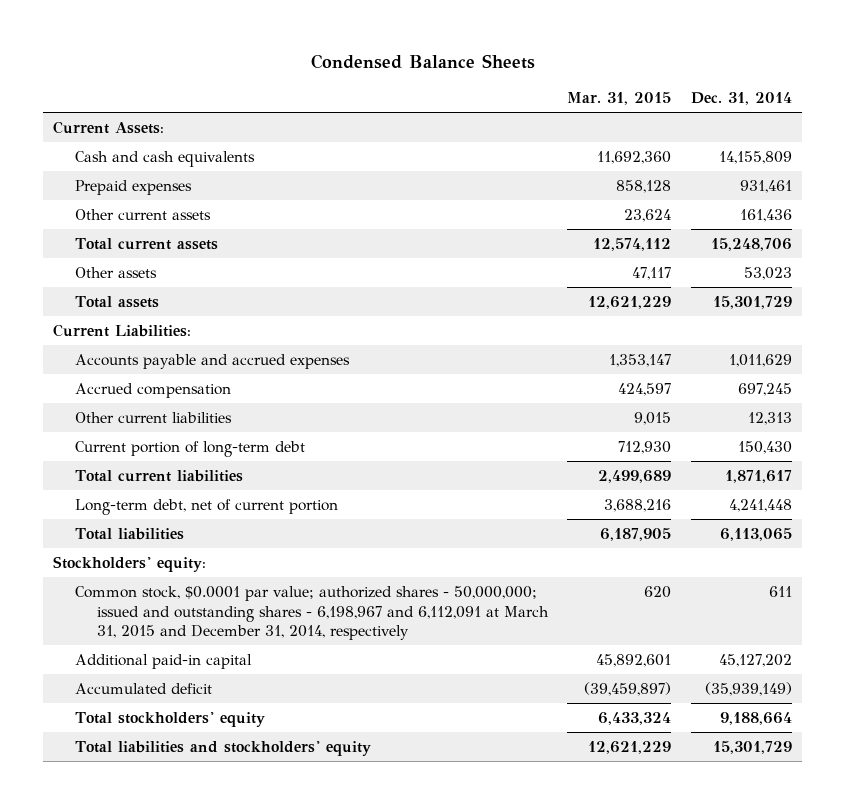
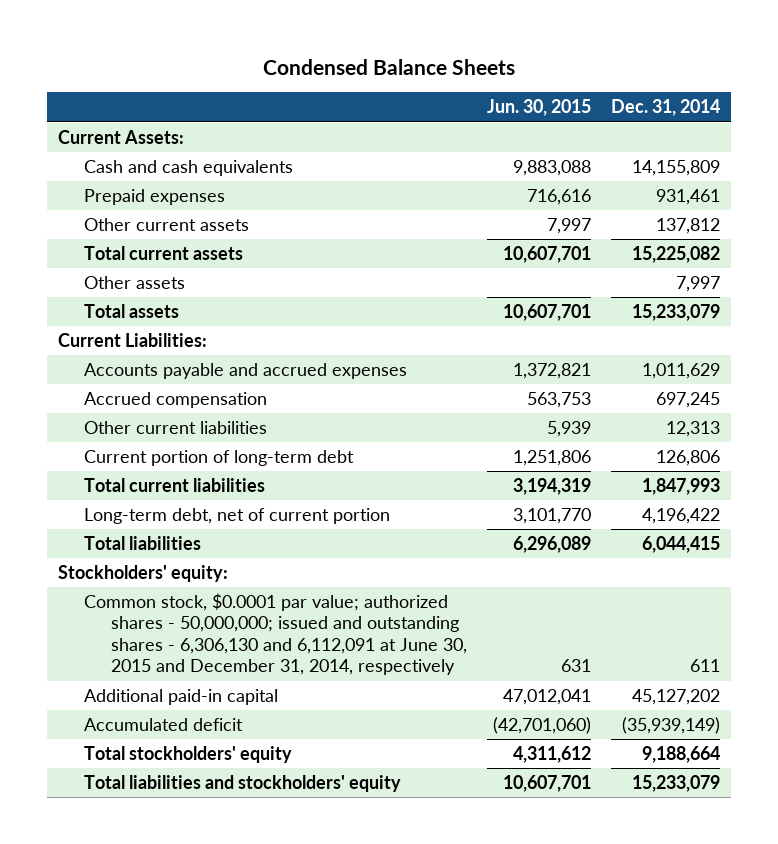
[567,92,672,106] Mar. 31, 2015 -> none
none -> [487,99,592,117] Jun. 30, 2015
[739,208,792,222] 161,436 -> [656,217,721,234] 137,812
[710,237,792,251] 15,248,706 -> [632,245,721,263] 15,225,082
[743,266,792,280] 53,023 -> [676,275,721,292] 7,997
[712,295,792,309] 15,301,729 -> [632,303,721,321] 15,233,079
[737,440,792,454] 150,430 -> [656,449,721,466] 126,806
[724,469,792,483] 1,871,617 -> [642,477,721,495] 1,847,993
[728,498,792,512] 4,241,448 -> [642,507,721,524] 4,196,422
[719,527,792,541] 6,113,065 -> [642,535,721,553] 6,044,415
[74,585,549,641] Common stock, $0.0001 par value; authorized shares - 50,000,000; issued and outstanding shares - 6,198,967 and 6,112,091 at March 31, 2015 and December 31, 2014, respectively -> [84,592,467,676] Common stock, $0.0001 par value; authorized shares - 50,000,000; issued and outstanding shares - 6,306,130 and 6,112,091 at June 30, 2015 and December 31, 2014, respectively
[712,740,792,754] 15,301,729 -> [632,774,721,792] 15,233,079

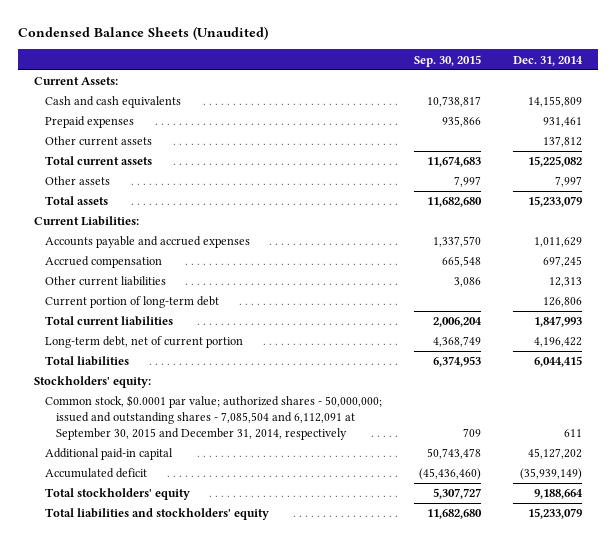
[263,58,516,75] Condensed Balance Sheets -> [17,26,268,41] Condensed Balance Sheets (Unaudited)
[487,99,592,117] Jun. 30, 2015 -> none
none -> [413,54,481,67] Sep. 30, 2015
[84,592,467,676] Common stock, $0.0001 par value; authorized shares - 50,000,000; issued and outstanding shares - 6,306,130 and 6,112,091 at June 30, 2015 and December 31, 2014, respectively -> [45,395,383,440] Common stock, $0.0001 par value; authorized shares - 50,000,000; issued and outstanding shares - 7,085,504 and 6,112,091 at September 30, 2015 and December 31, 2014, respectively

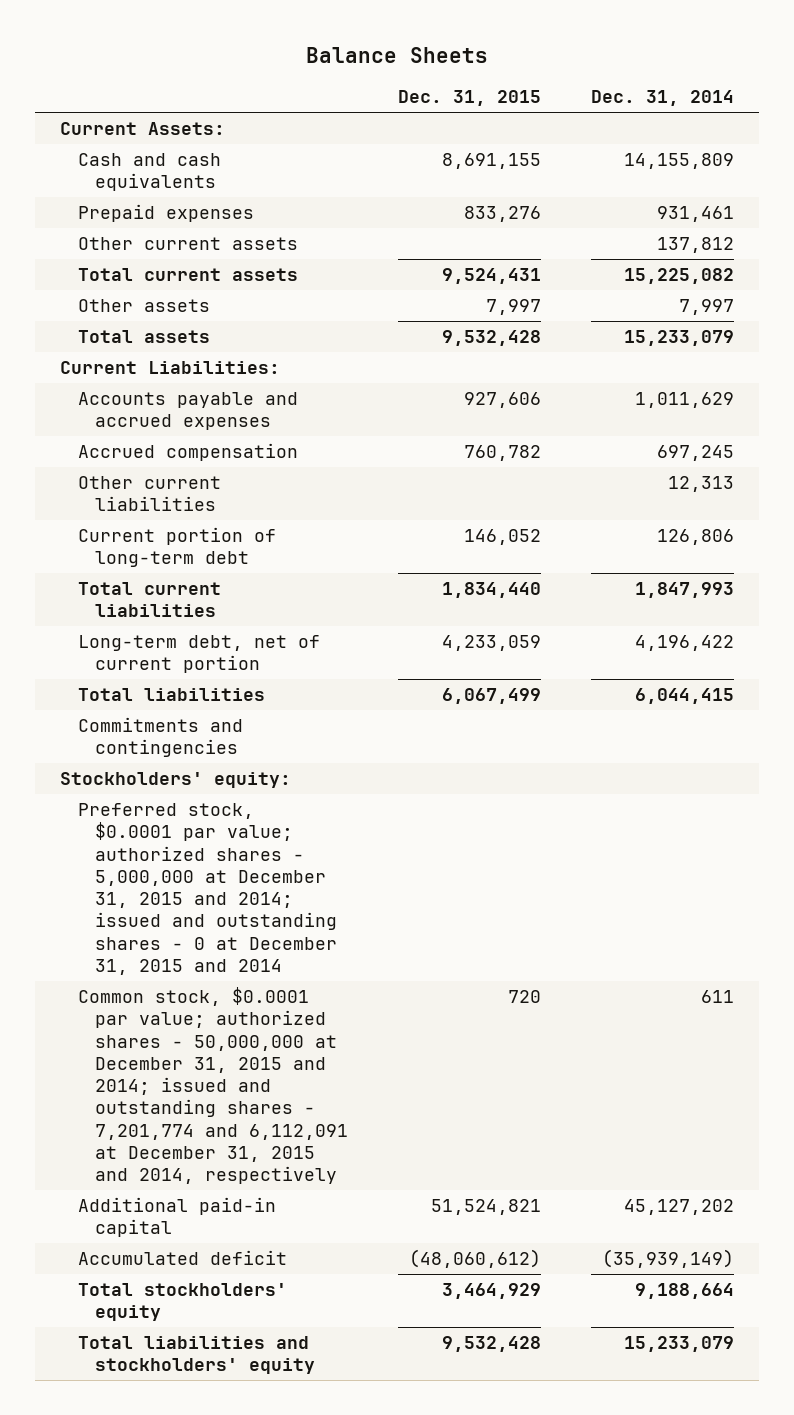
[17,26,268,41] Condensed Balance Sheets (Unaudited) -> [306,46,489,63] Balance Sheets
[413,54,481,67] Sep. 30, 2015 -> none
none -> [397,89,541,106] Dec. 31, 2015
none -> [77,717,243,758] Commitments and contingencies
none -> [77,803,338,975] Preferred stock, $0.0001 par value; authorized shares - 5,000,000 at December 31, 2015 and 2014; issued and outstanding shares - 0 at December 31, 2015 and 2014
[45,395,383,440] Common stock, $0.0001 par value; authorized shares - 50,000,000; issued and outstanding shares - 7,085,504 and 6,112,091 at September 30, 2015 and December 31, 2014, respectively -> [77,987,349,1185] Common stock, $0.0001 par value; authorized shares - 50,000,000 at December 31, 2015 and 2014; issued and outstanding shares - 7,201,774 and 6,112,091 at December 31, 2015 and 2014, respectively

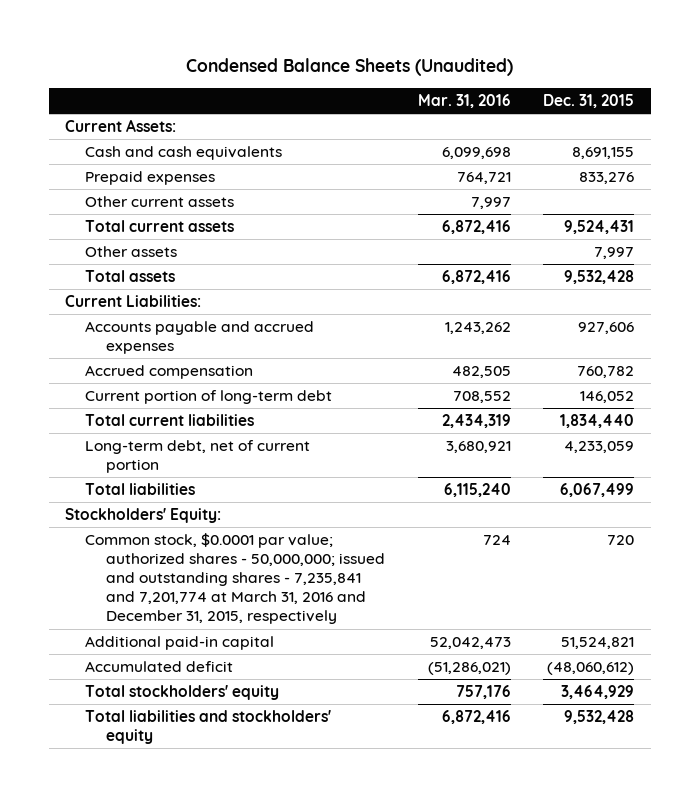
[306,46,489,63] Balance Sheets -> [185,58,513,77] Condensed Balance Sheets (Unaudited)
[590,89,734,106] Dec. 31, 2014 -> none
none -> [417,93,511,108] Mar. 31, 2016
[77,476,221,512] Other current liabilities -> none
[77,717,243,758] Commitments and contingencies -> none
[77,803,338,975] Preferred stock, $0.0001 par value; authorized shares - 5,000,000 at December 31, 2015 and 2014; issued and outstanding shares - 0 at December 31, 2015 and 2014 -> none
[60,772,292,789] Stockholders' equity: -> [64,508,221,524] Stockholders' Equity:
[77,987,349,1185] Common stock, $0.0001 par value; authorized shares - 50,000,000 at December 31, 2015 and 2014; issued and outstanding shares - 7,201,774 and 6,112,091 at December 31, 2015 and 2014, respectively -> [85,533,385,625] Common stock, $0.0001 par value; authorized shares - 50,000,000; issued and outstanding shares - 7,235,841 and 7,201,774 at March 31, 2016 and December 31, 2015, respectively

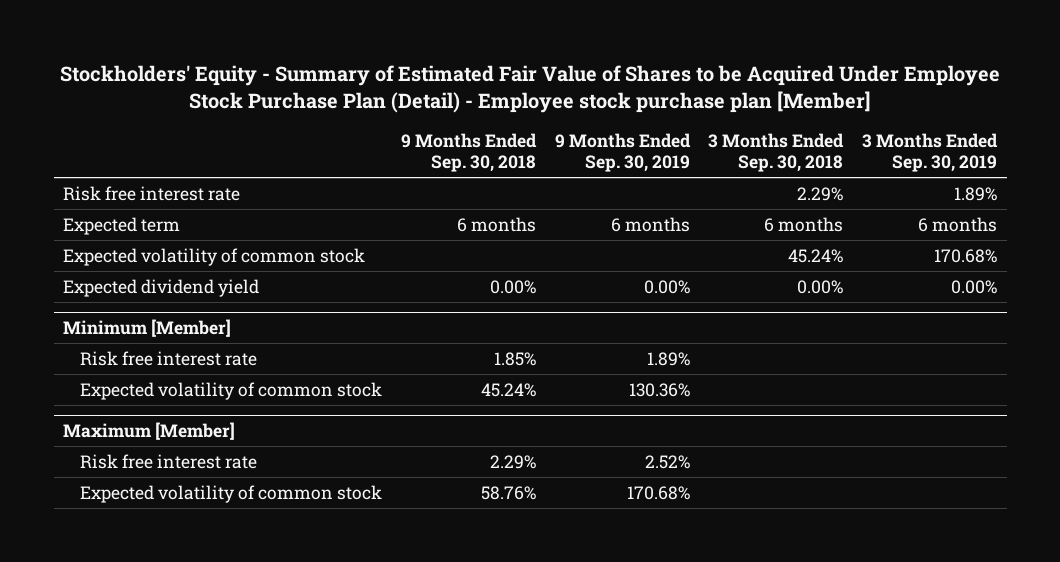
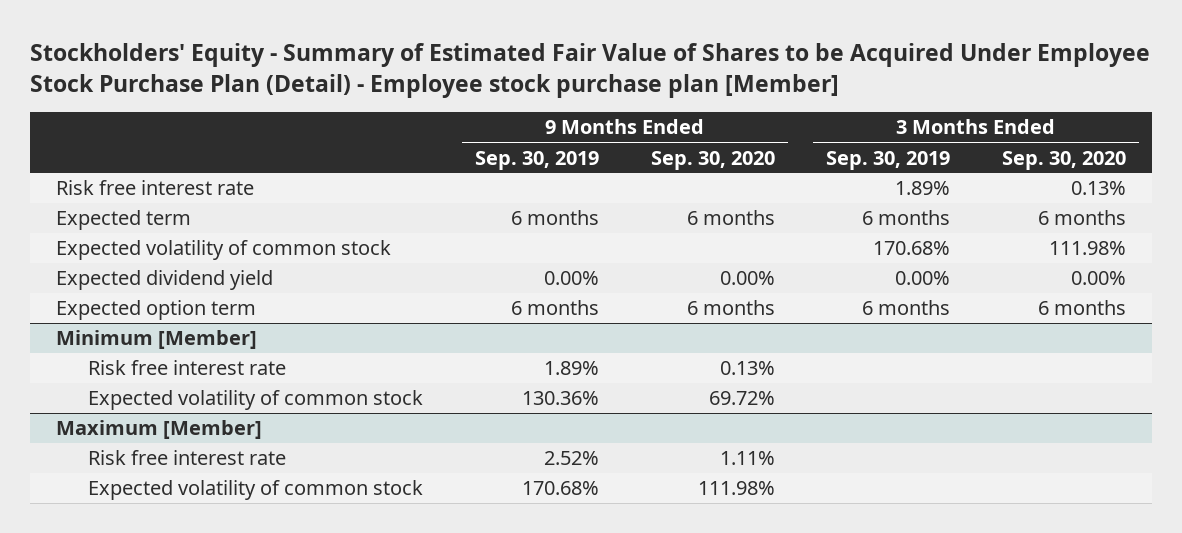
[400,132,537,173] 9 Months Ended Sep. 30, 2018 -> none
[708,132,845,173] 3 Months Ended Sep. 30, 2018 -> none
none -> [650,150,775,170] Sep. 30, 2020
none -> [1002,150,1127,170] Sep. 30, 2020
none -> [55,300,256,321] Expected option term

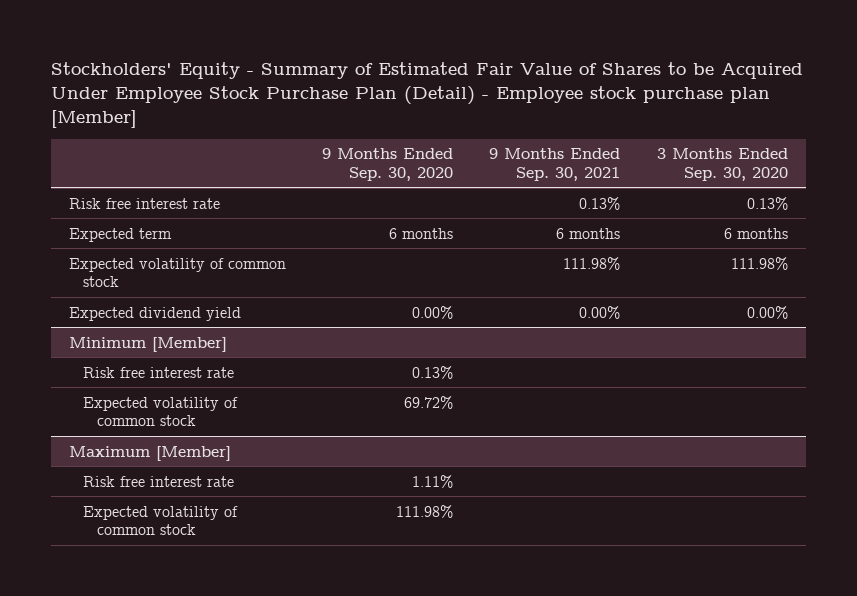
[474,150,599,170] Sep. 30, 2019 -> none
[826,150,951,170] Sep. 30, 2019 -> none
none -> [489,148,621,181] 9 Months Ended Sep. 30, 2021
[55,300,256,321] Expected option term -> none

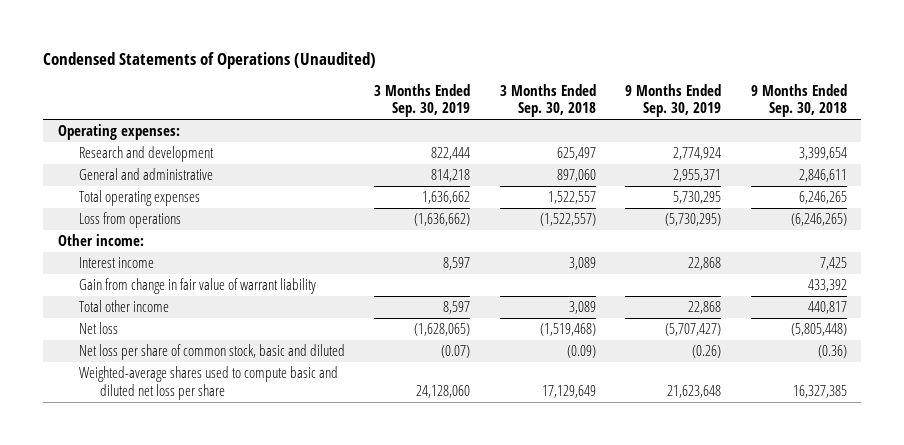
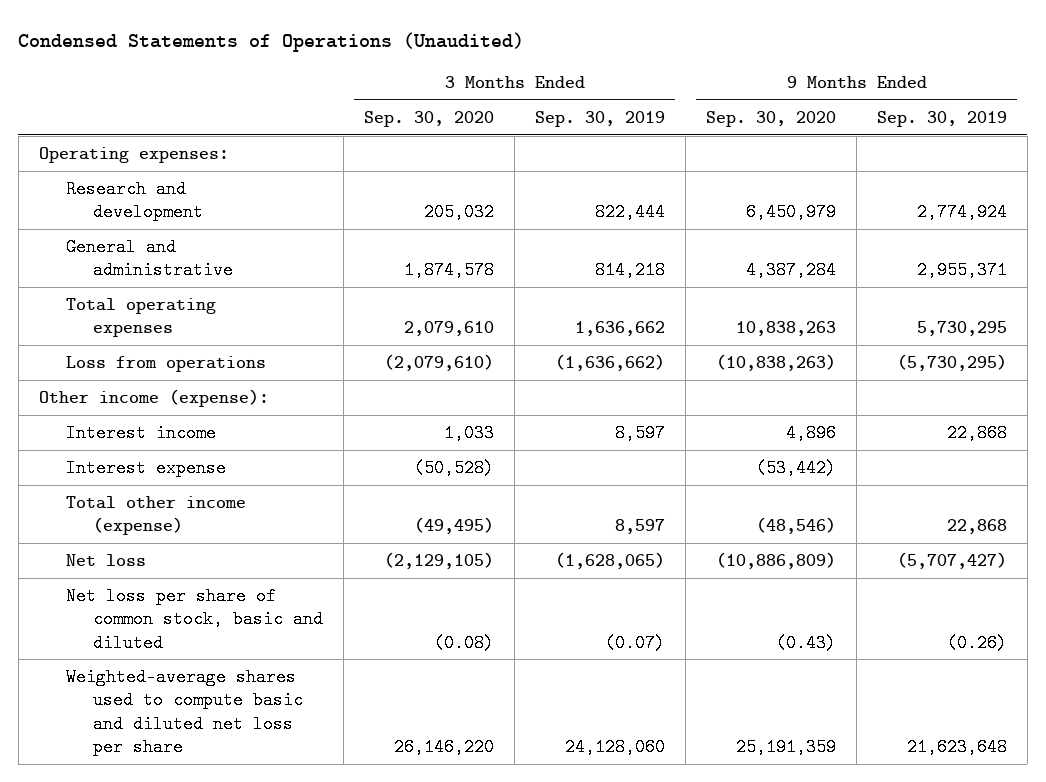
[499,83,596,118] 3 Months Ended Sep. 30, 2018 -> none
[750,83,847,118] 9 Months Ended Sep. 30, 2018 -> none
none -> [364,110,495,127] Sep. 30, 2020
none -> [706,110,837,127] Sep. 30, 2020
[57,234,144,247] Other income: -> [38,388,269,407] Other income (expense):
[78,278,316,295] Gain from change in fair value of warrant liability -> none
none -> [65,458,226,477] Interest expense
[78,300,169,313] Total other income -> [65,495,246,536] Total other income (expense)

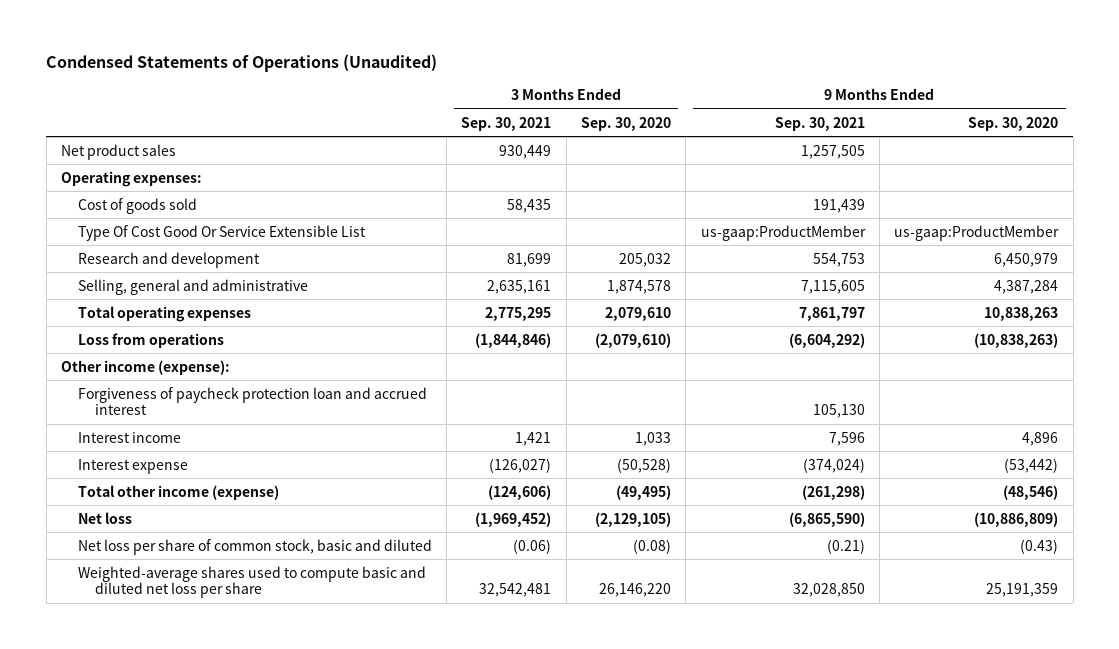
[535,110,666,127] Sep. 30, 2019 -> none
[876,110,1007,127] Sep. 30, 2019 -> none
none -> [461,116,552,131] Sep. 30, 2021
none -> [774,116,865,131] Sep. 30, 2021
none -> [61,143,177,160] Net product sales
none -> [77,197,197,214] Cost of goods sold
none -> [77,224,366,241] Type Of Cost Good Or Service Extensible List
[65,237,234,280] General and administrative -> [77,278,308,295] Selling, general and administrative
none -> [77,386,427,416] Forgiveness of paycheck protection loan and accrued interest

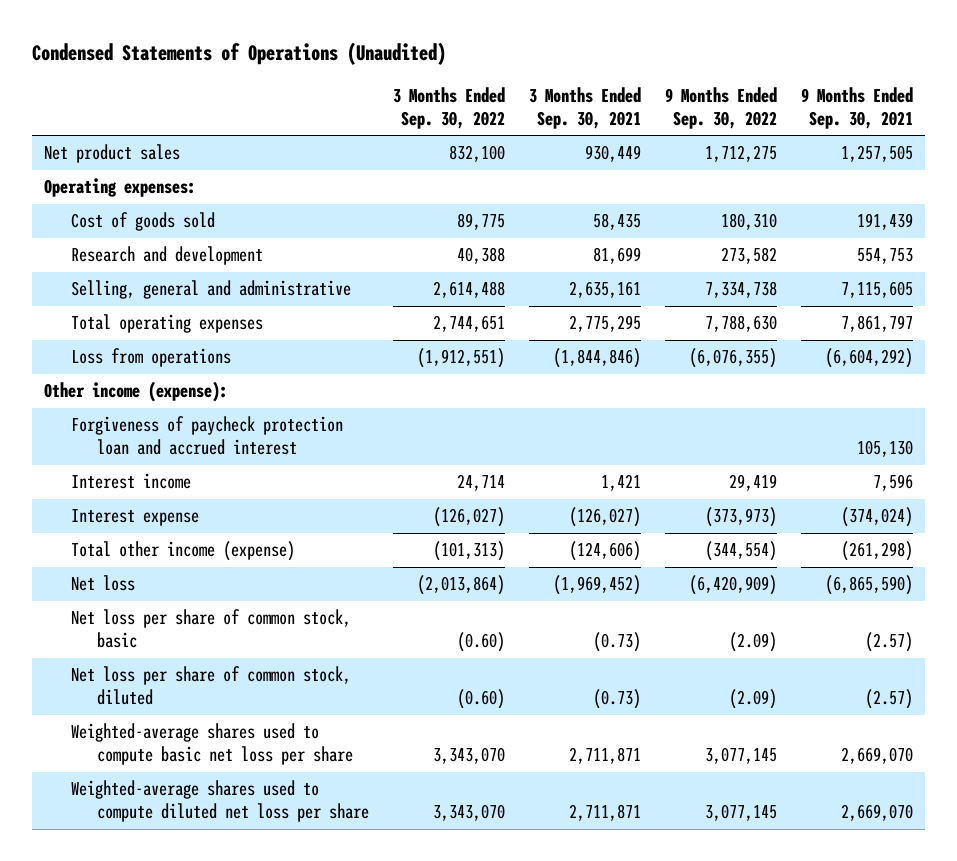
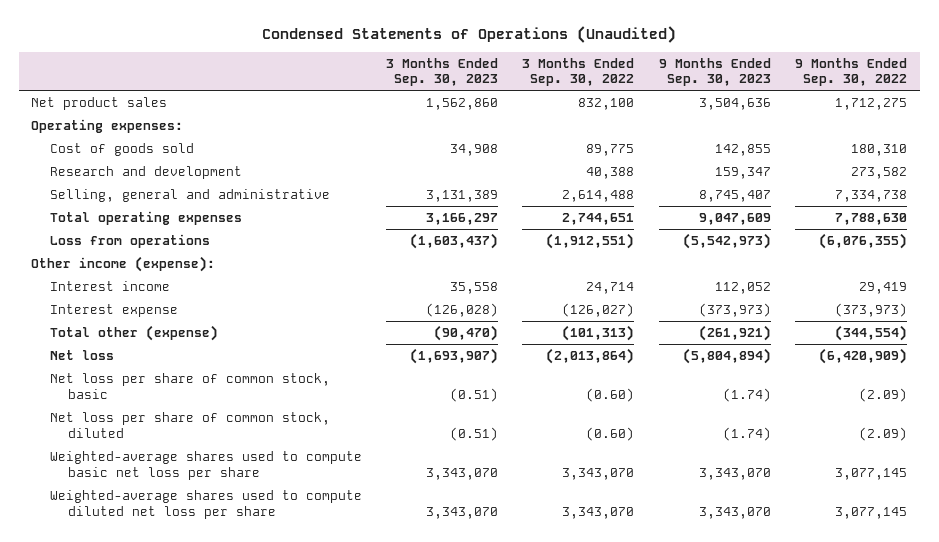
[529,87,642,129] 3 Months Ended Sep. 30, 2021 -> none
[801,87,914,129] 9 Months Ended Sep. 30, 2021 -> none
none -> [386,57,499,87] 3 Months Ended Sep. 30, 2023
none -> [658,57,771,87] 9 Months Ended Sep. 30, 2023
[70,416,343,456] Forgiveness of paycheck protection loan and accrued interest -> none
[70,541,295,562] Total other income (expense) -> [49,325,218,342] Total other (expense)

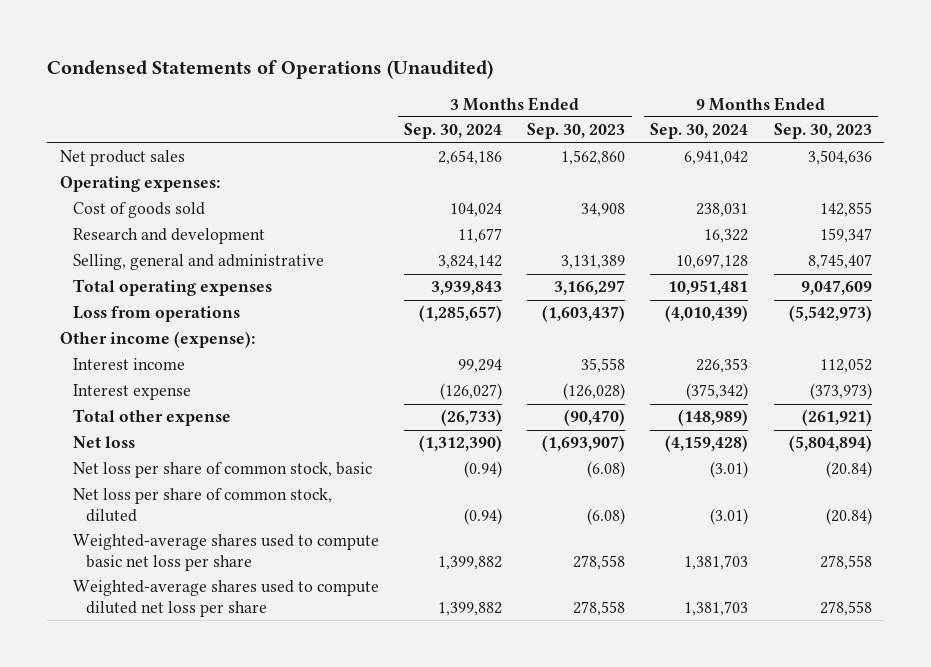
[522,57,635,87] 3 Months Ended Sep. 30, 2022 -> none
[795,57,908,87] 9 Months Ended Sep. 30, 2022 -> none
none -> [404,123,503,140] Sep. 30, 2024
none -> [650,123,749,140] Sep. 30, 2024
[49,325,218,342] Total other (expense) -> [73,409,232,427] Total other expense
[450,387,499,402] (0.51) -> [587,461,626,479] (6.08)
[722,387,771,402] (1.74) -> [825,461,872,479] (20.84)
[450,426,499,441] (0.51) -> [587,508,626,526] (6.08)
[722,426,771,441] (1.74) -> [825,508,872,526] (20.84)
[426,467,499,480] 3,343,070 -> [573,555,626,571] 278,558
[698,467,771,480] 3,343,070 -> [819,555,872,571] 278,558
[426,506,499,519] 3,343,070 -> [573,601,626,617] 278,558
[698,506,771,519] 3,343,070 -> [819,601,872,617] 278,558

